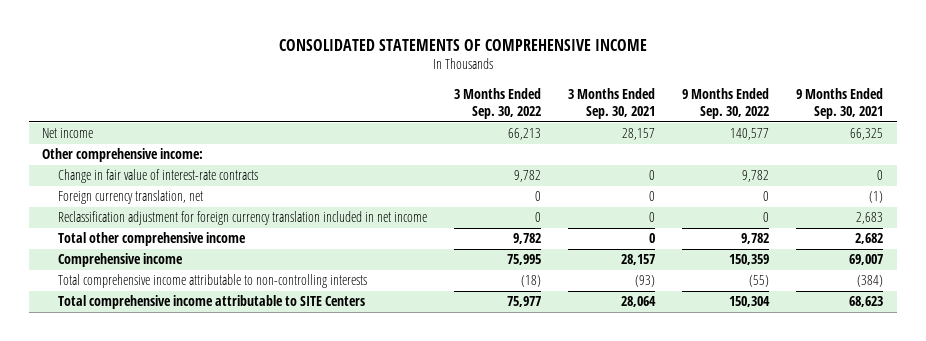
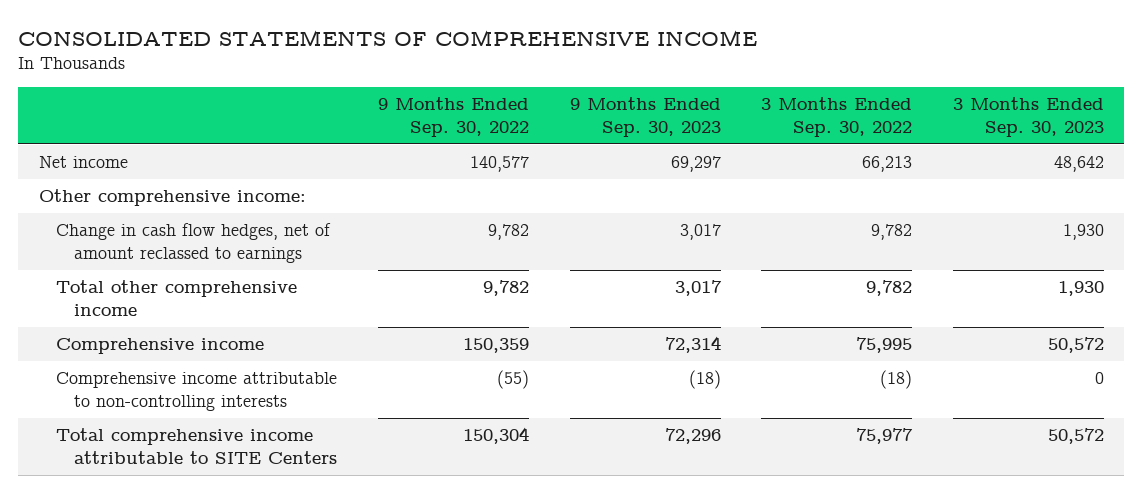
[567,87,655,120] 3 Months Ended Sep. 30, 2021 -> none
[796,87,884,120] 9 Months Ended Sep. 30, 2021 -> none
none -> [569,97,721,137] 9 Months Ended Sep. 30, 2023
none -> [952,97,1104,137] 3 Months Ended Sep. 30, 2023
[57,190,203,205] Foreign currency translation, net -> none
[57,211,427,226] Reclassification adjustment for foreign currency translation included in net income -> none
[57,169,258,184] Change in fair value of interest-rate contracts -> [56,223,332,263] Change in cash flow hedges, net of amount reclassed to earnings
[57,274,367,289] Total comprehensive income attributable to non-controlling interests -> [56,372,338,411] Comprehensive income attributable to non-controlling interests

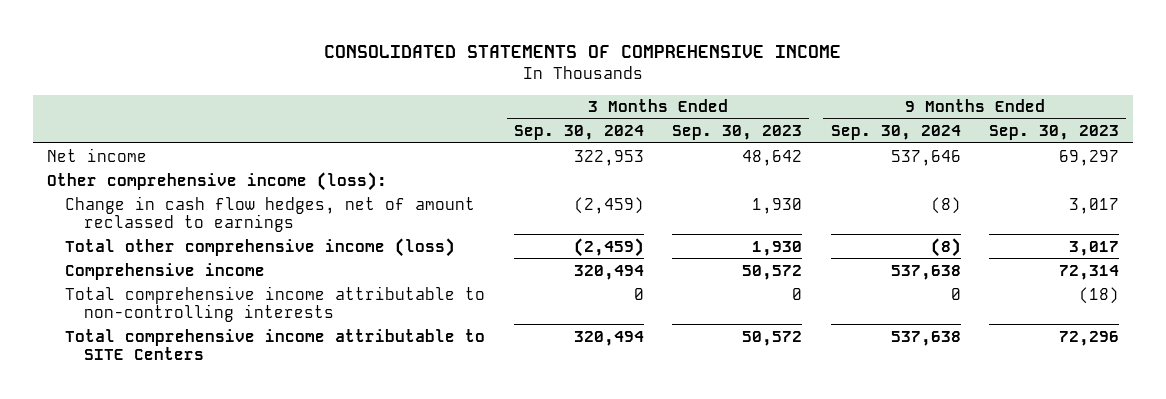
[377,97,529,137] 9 Months Ended Sep. 30, 2022 -> none
[761,97,913,137] 3 Months Ended Sep. 30, 2022 -> none
none -> [513,125,644,141] Sep. 30, 2024
none -> [830,125,961,141] Sep. 30, 2024
[38,189,306,207] Other comprehensive income: -> [47,171,388,191] Other comprehensive income (loss):
[56,280,298,316] Total other comprehensive income -> [65,237,456,257] Total other comprehensive income (loss)
[56,372,338,411] Comprehensive income attributable to non-controlling interests -> [65,285,486,322] Total comprehensive income attributable to non-controlling interests

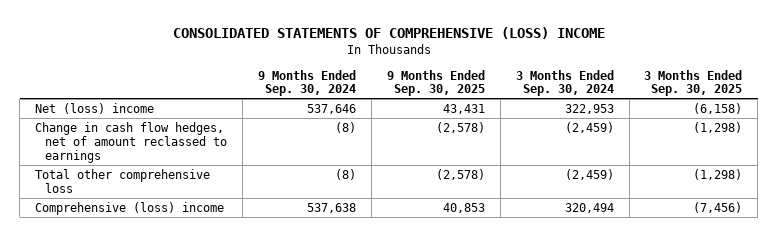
[324,44,842,58] CONSOLIDATED STATEMENTS OF COMPREHENSIVE INCOME -> [172,27,605,40] CONSOLIDATED STATEMENTS OF COMPREHENSIVE (LOSS) INCOME
[672,125,803,141] Sep. 30, 2023 -> none
[988,125,1119,141] Sep. 30, 2023 -> none
none -> [386,69,485,97] 9 Months Ended Sep. 30, 2025
none -> [644,69,743,97] 3 Months Ended Sep. 30, 2025
[47,171,388,191] Other comprehensive income (loss): -> none
[47,147,148,162] Net income -> [35,102,155,114] Net (loss) income
[65,285,486,322] Total comprehensive income attributable to non-controlling interests -> none
[65,328,486,360] Total comprehensive income attributable to SITE Centers -> none
[65,237,456,257] Total other comprehensive income (loss) -> [35,168,211,193] Total other comprehensive loss
[65,262,266,280] Comprehensive income -> [35,201,225,215] Comprehensive (loss) income

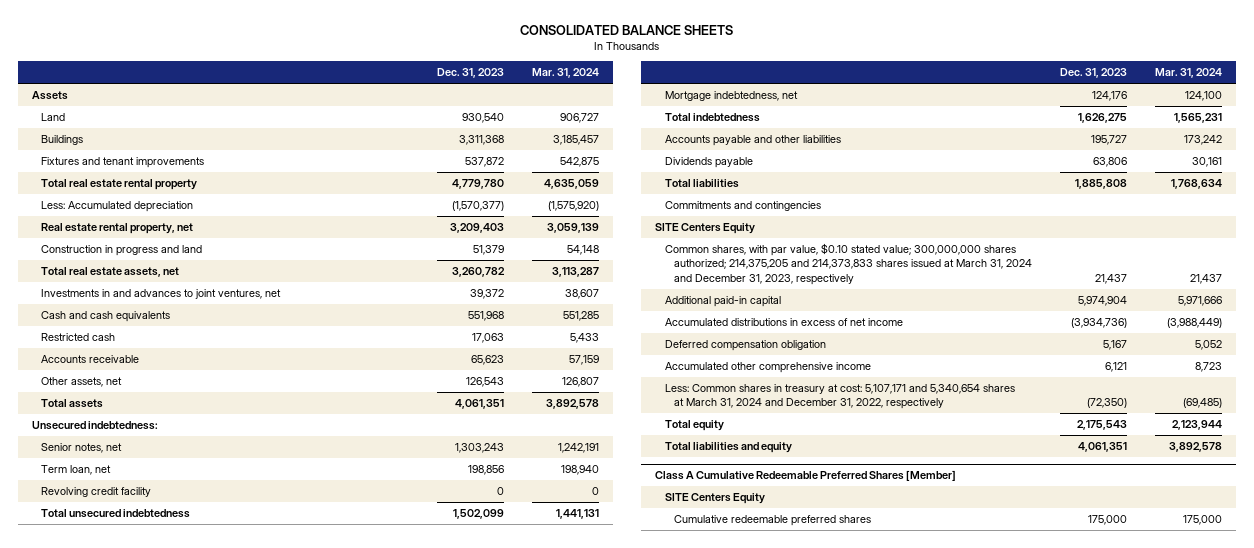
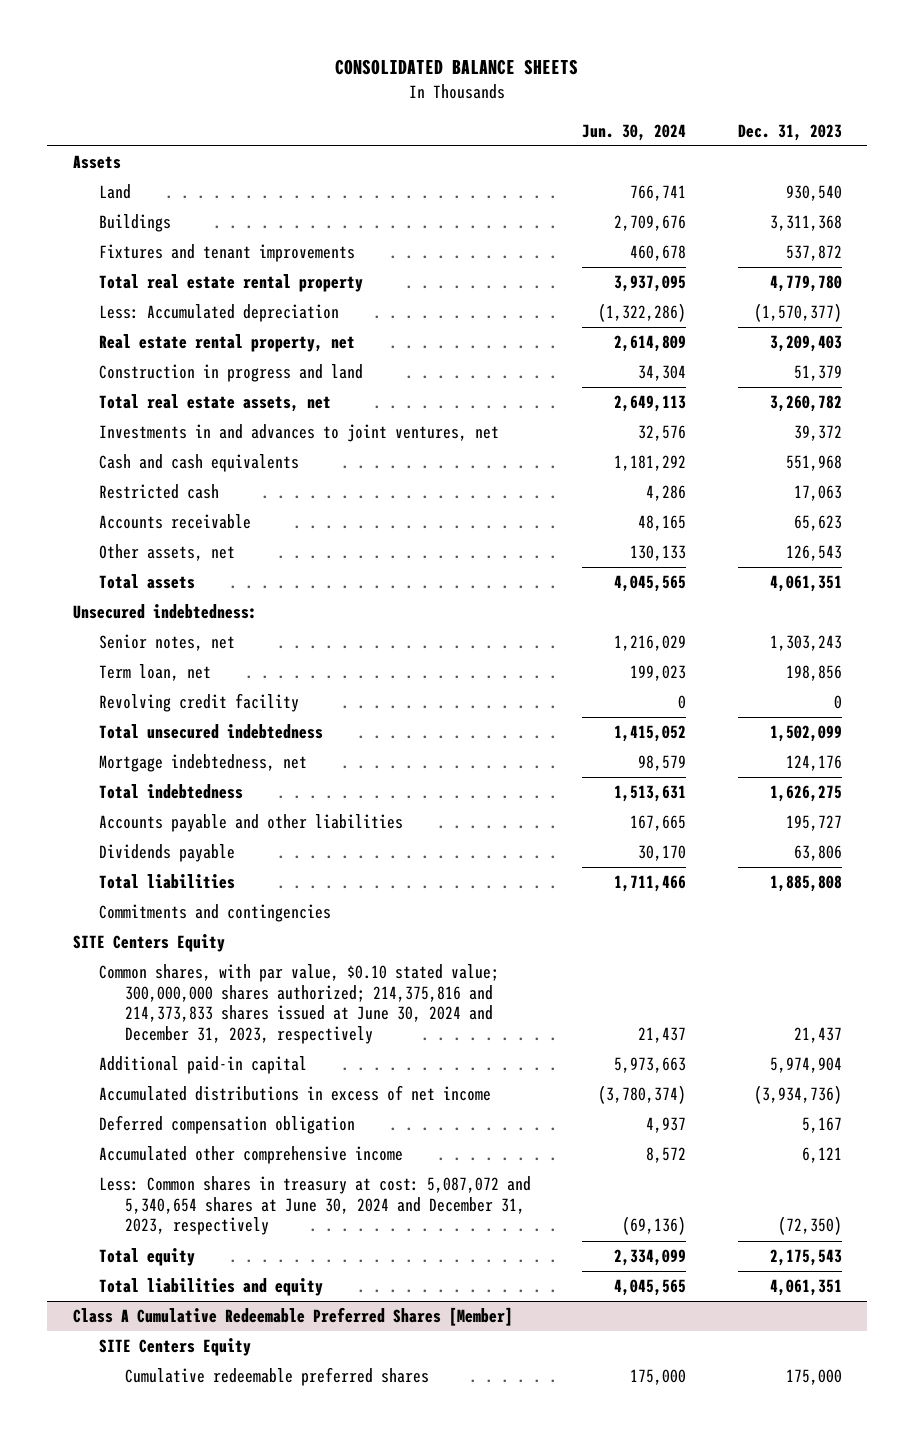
[532,68,600,79] Mar. 31, 2024 -> none
none -> [582,123,687,141] Jun. 30, 2024
[664,243,1033,285] Common shares, with par value, $0.10 stated value; 300,000,000 shares authorized; 214,375,205 and 214,373,833 shares issued at March 31, 2024 and December 31, 2023, respectively -> [99,964,500,1045] Common shares, with par value, $0.10 stated value; 300,000,000 shares authorized; 214,375,816 and 214,373,833 shares issued at June 30, 2024 and December 31, 2023, respectively
[664,384,1015,410] Less: Common shares in treasury at cost: 5,107,171 and 5,340,654 shares at March 31, 2024 and December 31, 2022, respectively -> [99,1176,532,1236] Less: Common shares in treasury at cost: 5,087,072 and 5,340,654 shares at June 30, 2024 and December 31, 2023, respectively

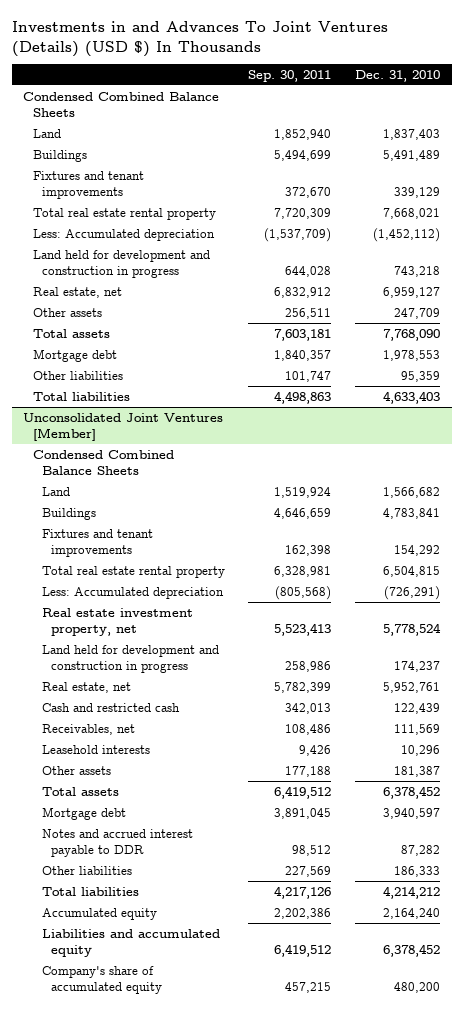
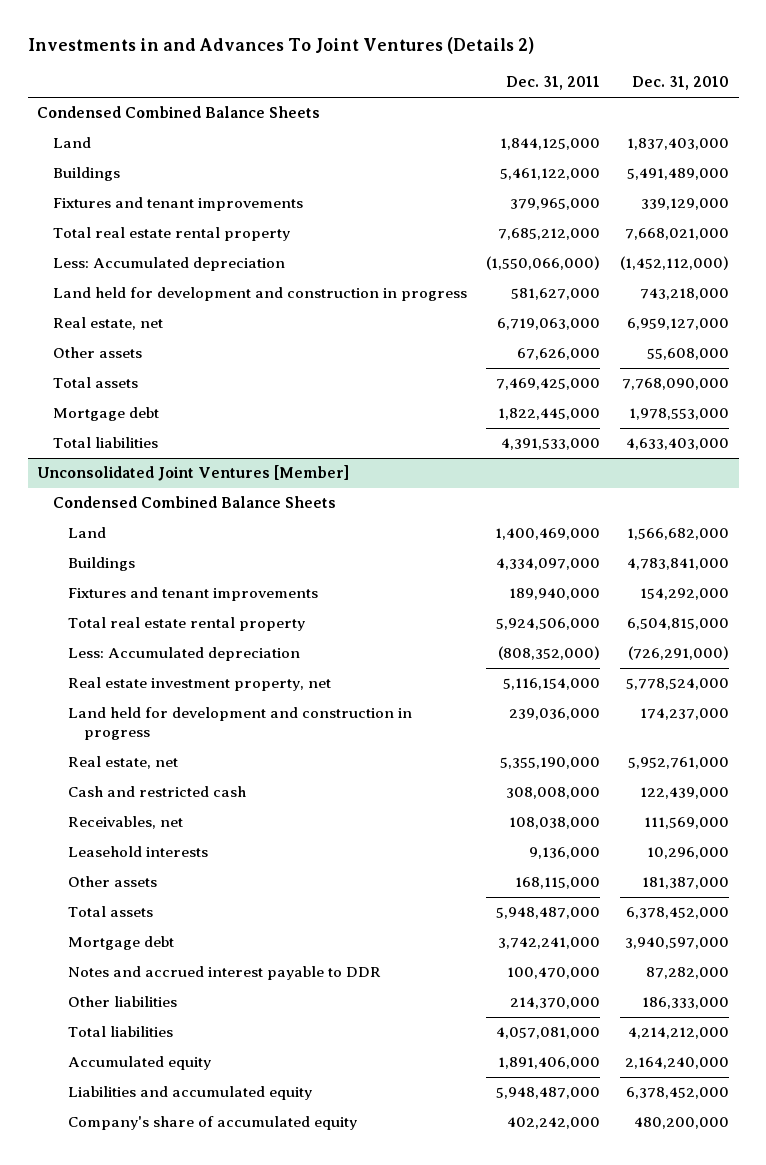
[11,20,388,57] Investments in and Advances To Joint Ventures (Details) (USD $) In Thousands -> [27,37,534,55] Investments in and Advances To Joint Ventures (Details 2)
[248,70,332,83] Sep. 30, 2011 -> none
none -> [506,76,601,91] Dec. 31, 2011
[32,370,123,380] Other liabilities -> none
[382,128,440,140] 1,837,403 -> [626,138,729,151] 1,837,403,000
[382,149,440,161] 5,491,489 -> [626,168,729,181] 5,491,489,000
[393,187,440,199] 339,129 -> [640,198,729,211] 339,129,000
[382,207,440,219] 7,668,021 -> [624,228,729,241] 7,668,021,000
[372,227,440,242] (1,452,112) -> [619,256,729,271] (1,452,112,000)
[393,266,440,278] 743,218 -> [639,288,729,301] 743,218,000
[382,286,440,298] 6,959,127 -> [626,318,729,331] 6,959,127,000
[393,307,440,319] 247,709 -> [646,348,729,361] 55,608,000
[382,328,440,341] 7,768,090 -> [621,378,729,391] 7,768,090,000
[382,349,440,361] 1,978,553 -> [628,408,729,421] 1,978,553,000
[382,390,440,404] 4,633,403 -> [625,438,729,451] 4,633,403,000
[382,486,440,498] 1,566,682 -> [626,528,729,541] 1,566,682,000
[382,507,440,519] 4,783,841 -> [626,558,729,571] 4,783,841,000
[393,545,440,557] 154,292 -> [639,588,729,601] 154,292,000
[382,565,440,577] 6,504,815 -> [626,618,729,631] 6,504,815,000
[383,585,440,600] (726,291) -> [627,646,729,661] (726,291,000)
[382,623,441,637] 5,778,524 -> [625,678,729,691] 5,778,524,000
[393,661,440,673] 174,237 -> [639,708,729,721] 174,237,000
[382,681,440,693] 5,952,761 -> [627,757,729,770] 5,952,761,000
[393,702,440,714] 122,439 -> [639,787,729,800] 122,439,000
[393,723,440,735] 111,569 -> [643,817,729,830] 111,569,000
[400,744,440,756] 10,296 -> [646,847,729,860] 10,296,000
[393,765,440,777] 181,387 -> [641,877,729,890] 181,387,000
[382,785,440,799] 6,378,452 -> [625,907,729,920] 6,378,452,000
[382,807,440,819] 3,940,597 -> [624,937,729,950] 3,940,597,000
[400,845,440,857] 87,282 -> [645,967,729,980] 87,282,000
[393,865,440,877] 186,333 -> [641,997,729,1010] 186,333,000
[382,885,440,899] 4,214,212 -> [627,1027,729,1040] 4,214,212,000
[382,907,440,919] 2,164,240 -> [624,1057,729,1070] 2,164,240,000
[382,944,440,958] 6,378,452 -> [625,1087,729,1100] 6,378,452,000
[393,982,440,994] 480,200 -> [633,1117,729,1130] 480,200,000

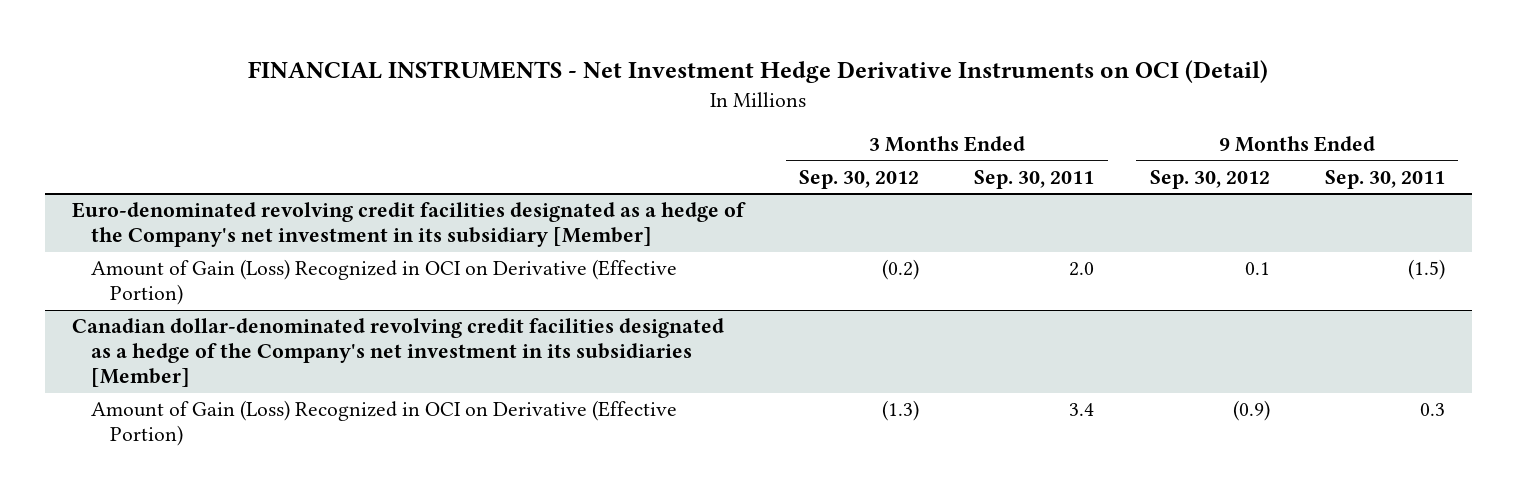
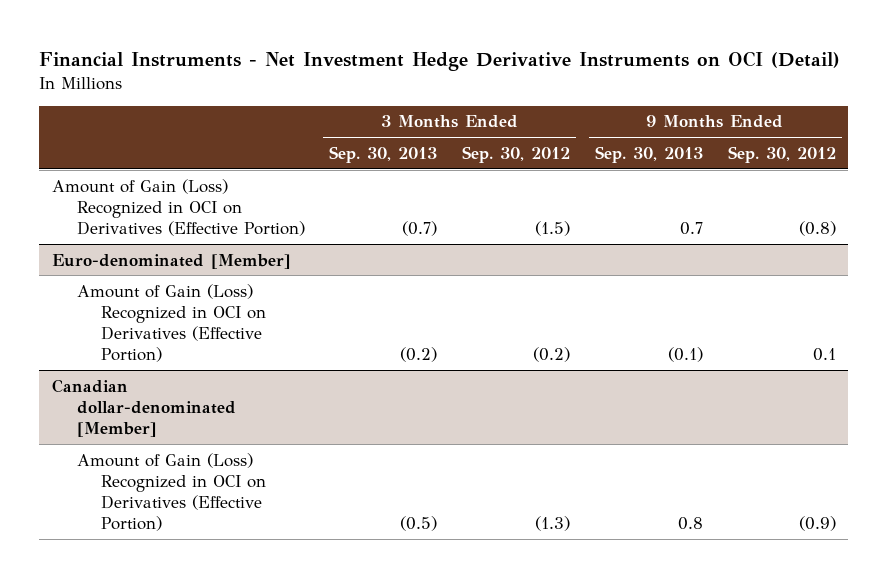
[248,59,1269,83] FINANCIAL INSTRUMENTS - Net Investment Hedge Derivative Instruments on OCI (Detail) -> [39,50,841,71] Financial Instruments - Net Investment Hedge Derivative Instruments on OCI (Detail)
[974,170,1095,190] Sep. 30, 2011 -> none
[1324,170,1445,190] Sep. 30, 2011 -> none
none -> [329,145,438,163] Sep. 30, 2013
none -> [594,145,703,163] Sep. 30, 2013
[72,202,747,248] Euro-denominated revolving credit facilities designated as a hedge of the Company's net investment in its subsidiary [Member] -> none
[72,318,725,388] Canadian dollar-denominated revolving credit facilities designated as a hedge of the Company's net investment in its subsidiaries [Member] -> none
[91,259,678,306] Amount of Gain (Loss) Recognized in OCI on Derivative (Effective Portion) -> [51,178,305,237] Amount of Gain (Loss) Recognized in OCI on Derivatives (Effective Portion)
[882,259,920,281] (0.2) -> [535,221,571,237] (1.5)
[1244,262,1270,276] 0.1 -> [798,221,836,237] (0.8)
none -> [51,253,291,269] Euro-denominated [Member]
[91,400,678,447] Amount of Gain (Loss) Recognized in OCI on Derivative (Effective Portion) -> [76,283,267,363] Amount of Gain (Loss) Recognized in OCI on Derivatives (Effective Portion)
[882,400,920,422] (1.3) -> [533,347,571,363] (0.2)
[1232,400,1270,422] (0.9) -> [812,348,836,362] 0.1
none -> [51,378,236,438] Canadian dollar-denominated [Member]
none -> [76,452,267,532] Amount of Gain (Loss) Recognized in OCI on Derivatives (Effective Portion)

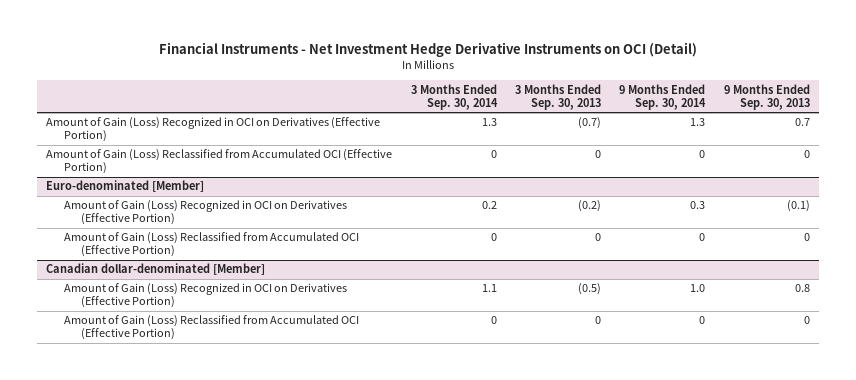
[462,145,571,163] Sep. 30, 2012 -> none
[727,145,836,163] Sep. 30, 2012 -> none
none -> [410,83,498,110] 3 Months Ended Sep. 30, 2014
none -> [619,83,707,110] 9 Months Ended Sep. 30, 2014
none -> [46,149,393,175] Amount of Gain (Loss) Reclassified from Accumulated OCI (Effective Portion)
none -> [63,232,359,258] Amount of Gain (Loss) Reclassified from Accumulated OCI (Effective Portion)
none -> [63,315,359,341] Amount of Gain (Loss) Reclassified from Accumulated OCI (Effective Portion)

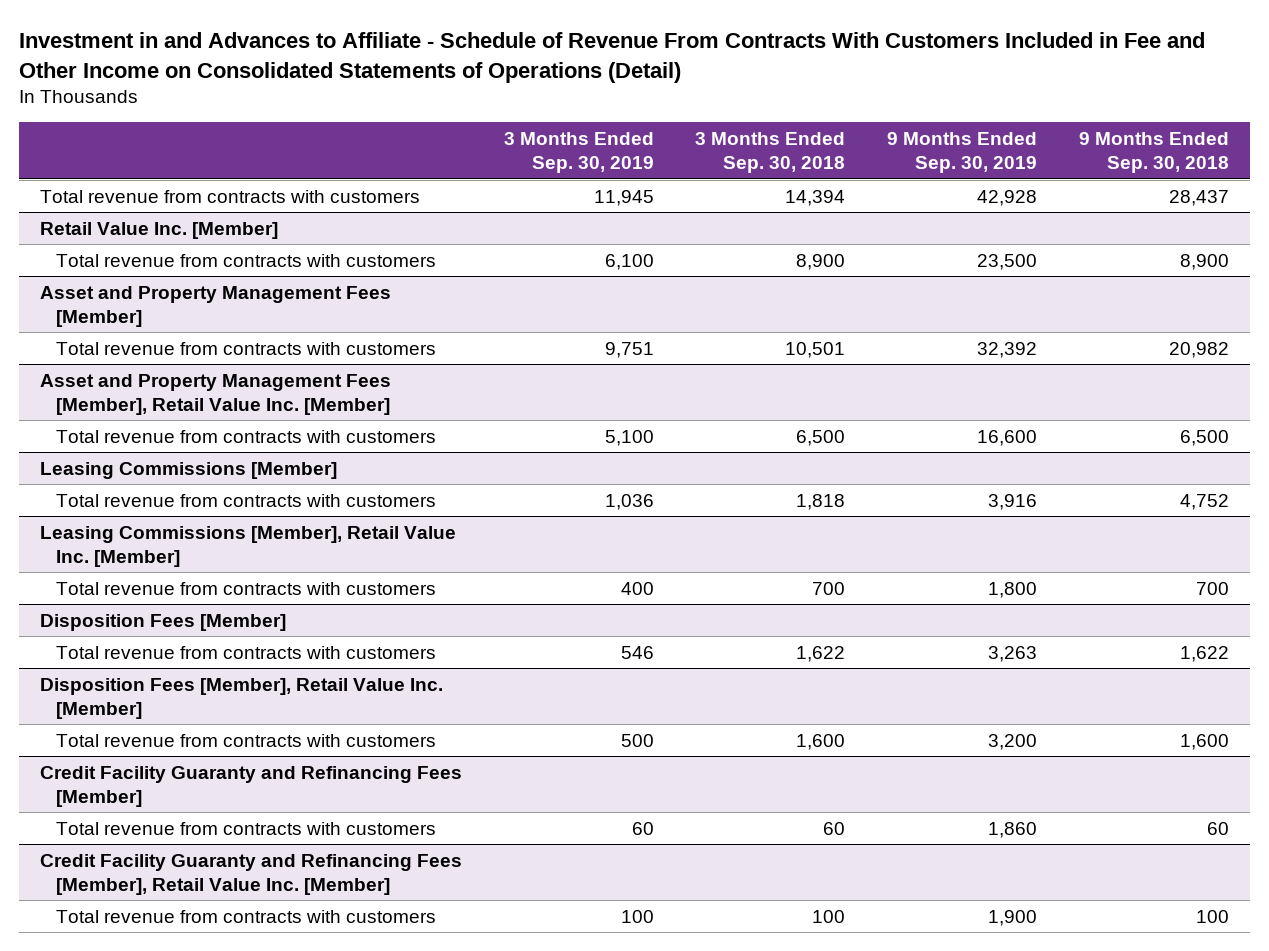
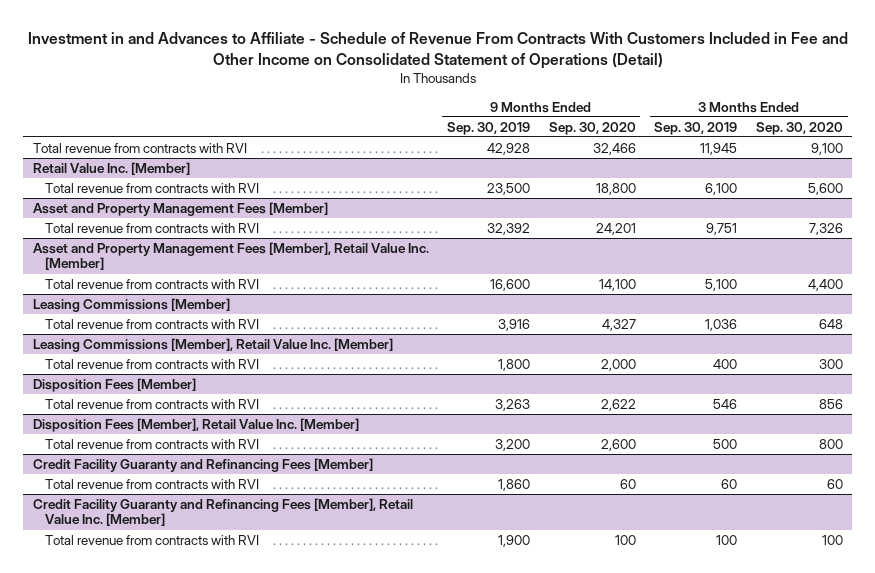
[18,32,1205,83] Investment in and Advances to Affiliate - Schedule of Revenue From Contracts With Customers Included in Fee and Other Income on Consolidated Statements of Operations (Detail) -> [27,32,848,70] Investment in and Advances to Affiliate - Schedule of Revenue From Contracts With Customers Included in Fee and Other Income on Consolidated Statement of Operations (Detail)
[695,132,846,174] 3 Months Ended Sep. 30, 2018 -> none
[1078,132,1229,174] 9 Months Ended Sep. 30, 2018 -> none
none -> [548,121,636,135] Sep. 30, 2020
none -> [755,121,843,135] Sep. 30, 2020
[39,189,420,203] Total revenue from contracts with customers -> [32,142,247,153] Total revenue from contracts with RVI
[55,253,436,267] Total revenue from contracts with customers -> [45,182,260,193] Total revenue from contracts with RVI
[55,341,436,355] Total revenue from contracts with customers -> [45,222,260,233] Total revenue from contracts with RVI
[55,429,436,443] Total revenue from contracts with customers -> [45,278,260,289] Total revenue from contracts with RVI
[55,493,436,507] Total revenue from contracts with customers -> [45,318,260,329] Total revenue from contracts with RVI
[55,581,436,595] Total revenue from contracts with customers -> [45,358,260,369] Total revenue from contracts with RVI
[55,645,436,659] Total revenue from contracts with customers -> [45,398,260,409] Total revenue from contracts with RVI
[55,733,436,747] Total revenue from contracts with customers -> [45,438,260,449] Total revenue from contracts with RVI
[55,821,436,835] Total revenue from contracts with customers -> [45,478,260,489] Total revenue from contracts with RVI
[55,909,436,923] Total revenue from contracts with customers -> [45,534,260,545] Total revenue from contracts with RVI

